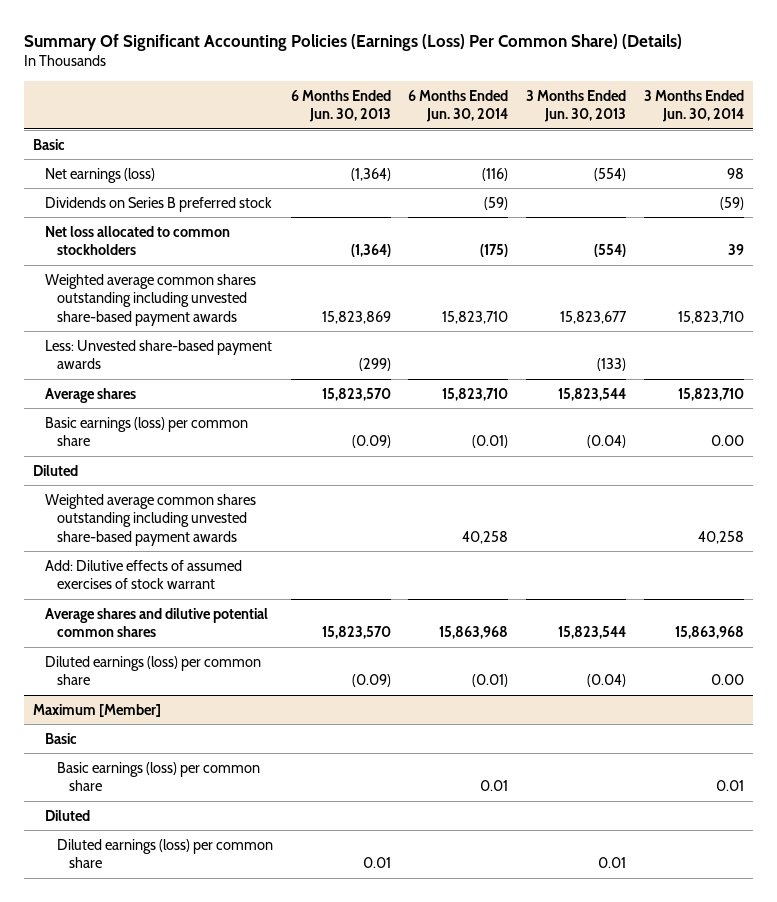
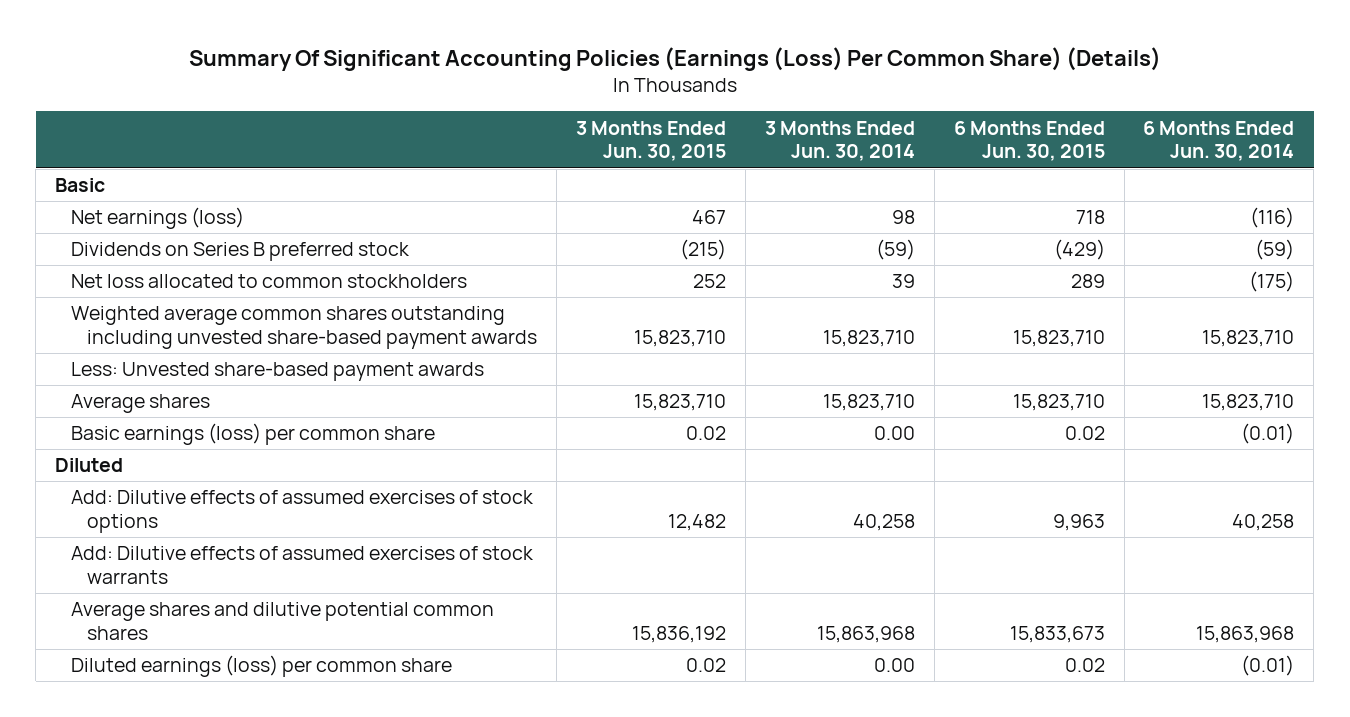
[290,89,391,123] 6 Months Ended Jun. 30, 2013 -> none
[526,89,627,123] 3 Months Ended Jun. 30, 2013 -> none
none -> [575,120,726,162] 3 Months Ended Jun. 30, 2015
none -> [953,120,1105,162] 6 Months Ended Jun. 30, 2015
[44,493,256,546] Weighted average common shares outstanding including unvested share-based payment awards -> [71,490,535,534] Add: Dilutive effects of assumed exercises of stock options
[44,559,242,590] Add: Dilutive effects of assumed exercises of stock warrant -> [71,546,535,585] Add: Dilutive effects of assumed exercises of stock warrants
[32,703,161,717] Maximum [Member] -> none
[44,732,77,744] Basic -> none
[56,761,260,792] Basic earnings (loss) per common share -> none
[44,809,90,821] Diluted -> none
[56,838,273,869] Diluted earnings (loss) per common share -> none

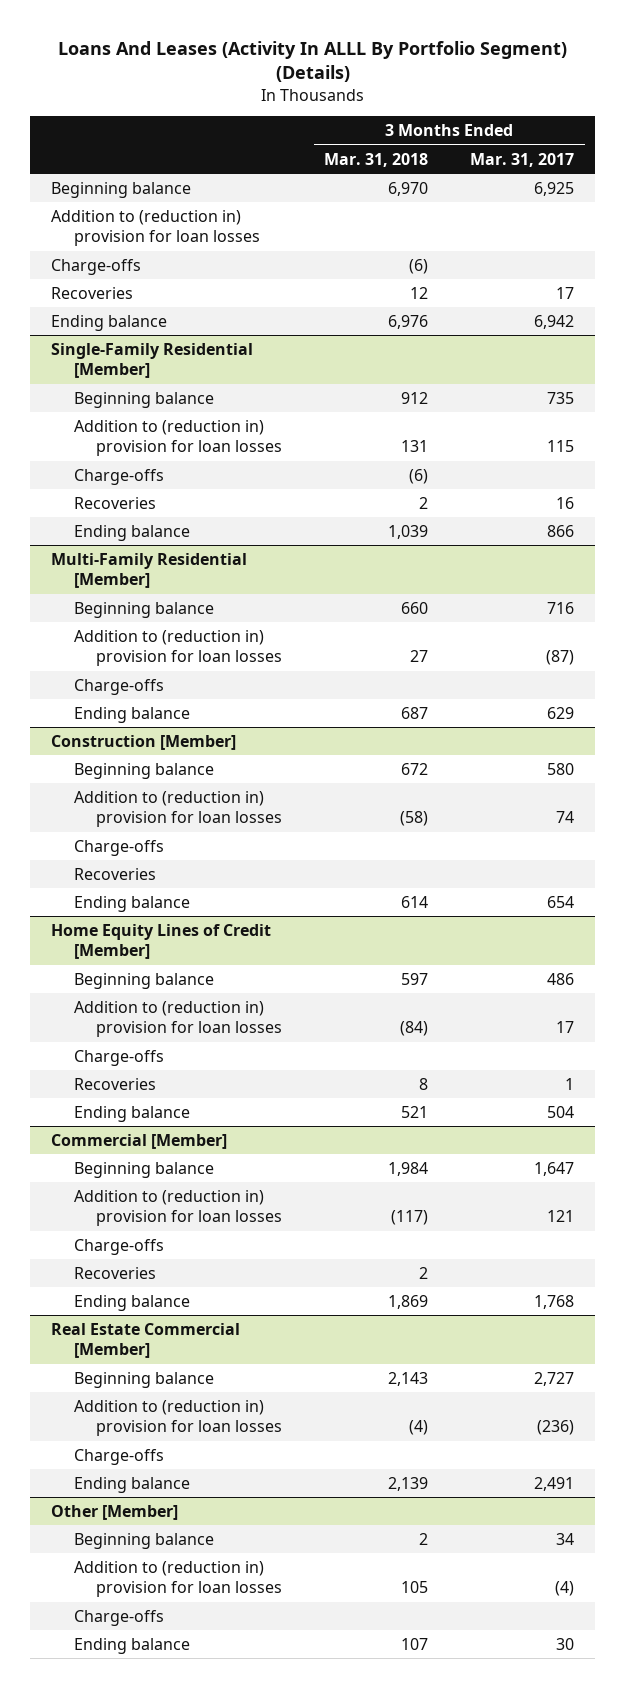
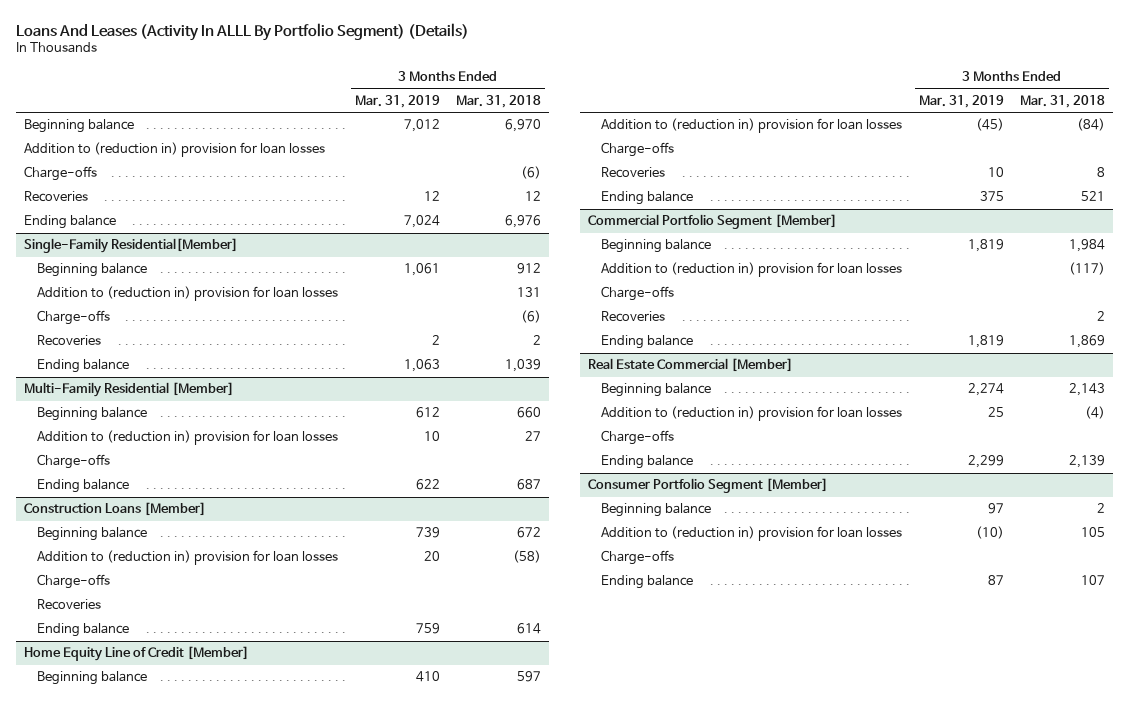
[470,152,575,167] Mar. 31, 2017 -> none
none -> [354,94,440,108] Mar. 31, 2019
[50,342,253,379] Single-Family Residential [Member] -> [24,238,239,254] Single-Family Residential[Member]
[50,734,236,750] Construction [Member] -> [24,502,207,517] Construction Loans [Member]
[50,923,271,960] Home Equity Lines of Credit [Member] -> [24,646,250,662] Home Equity Line of Credit [Member]
[50,1133,227,1149] Commercial [Member] -> [588,214,838,230] Commercial Portfolio Segment [Member]
[50,1504,178,1520] Other [Member] -> [588,478,829,494] Consumer Portfolio Segment [Member]

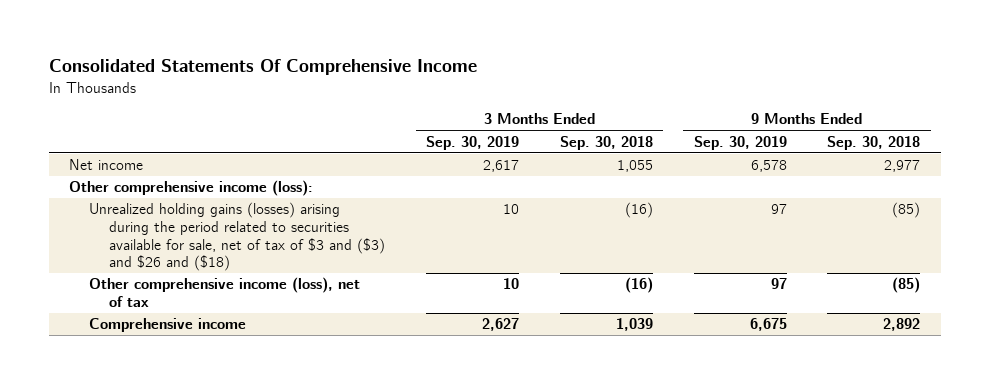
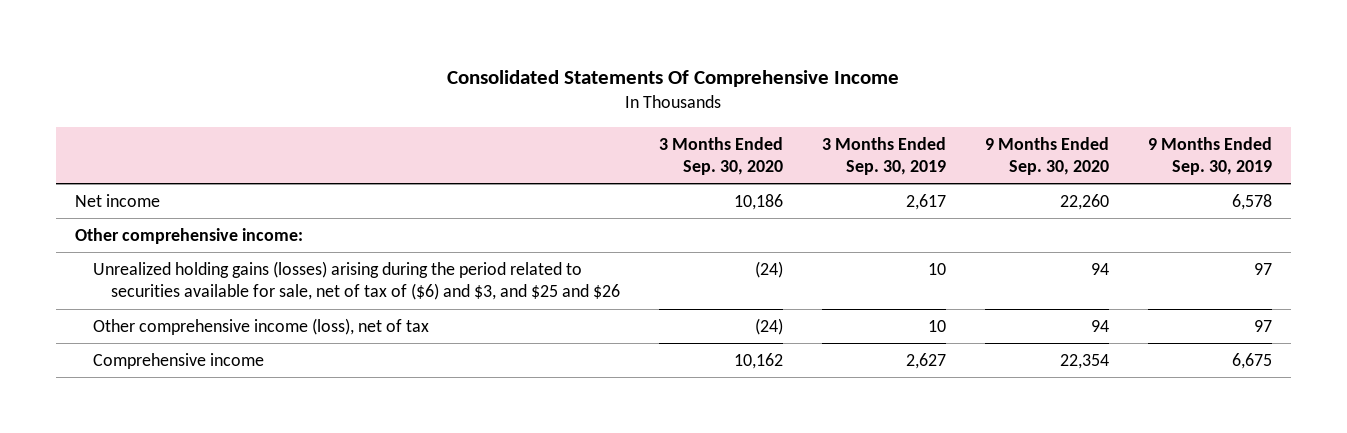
[559,135,653,150] Sep. 30, 2018 -> none
[827,135,921,150] Sep. 30, 2018 -> none
none -> [659,136,784,176] 3 Months Ended Sep. 30, 2020
none -> [984,136,1109,176] 9 Months Ended Sep. 30, 2020
[69,180,314,197] Other comprehensive income (loss): -> [75,227,304,244] Other comprehensive income:
[89,202,386,272] Unrealized holding gains (losses) arising during the period related to securities available for sale, net of tax of $3 and ($3) and $26 and ($18) -> [93,260,621,301] Unrealized holding gains (losses) arising during the period related to securities available for sale, net of tax of ($6) and $3, and $25 and $26

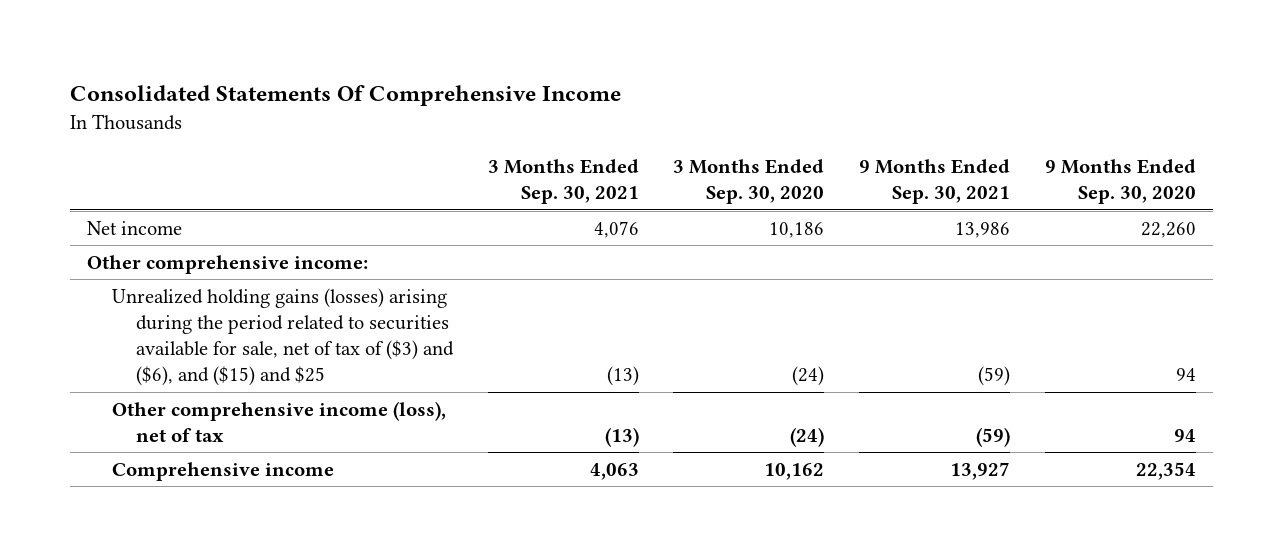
[821,136,946,176] 3 Months Ended Sep. 30, 2019 -> none
[1147,136,1272,176] 9 Months Ended Sep. 30, 2019 -> none
none -> [487,159,639,205] 3 Months Ended Sep. 30, 2021
none -> [858,159,1010,205] 9 Months Ended Sep. 30, 2021
[93,260,621,301] Unrealized holding gains (losses) arising during the period related to securities available for sale, net of tax of ($6) and $3, and $25 and $26 -> [111,287,454,387] Unrealized holding gains (losses) arising during the period related to securities available for sale, net of tax of ($3) and ($6), and ($15) and $25

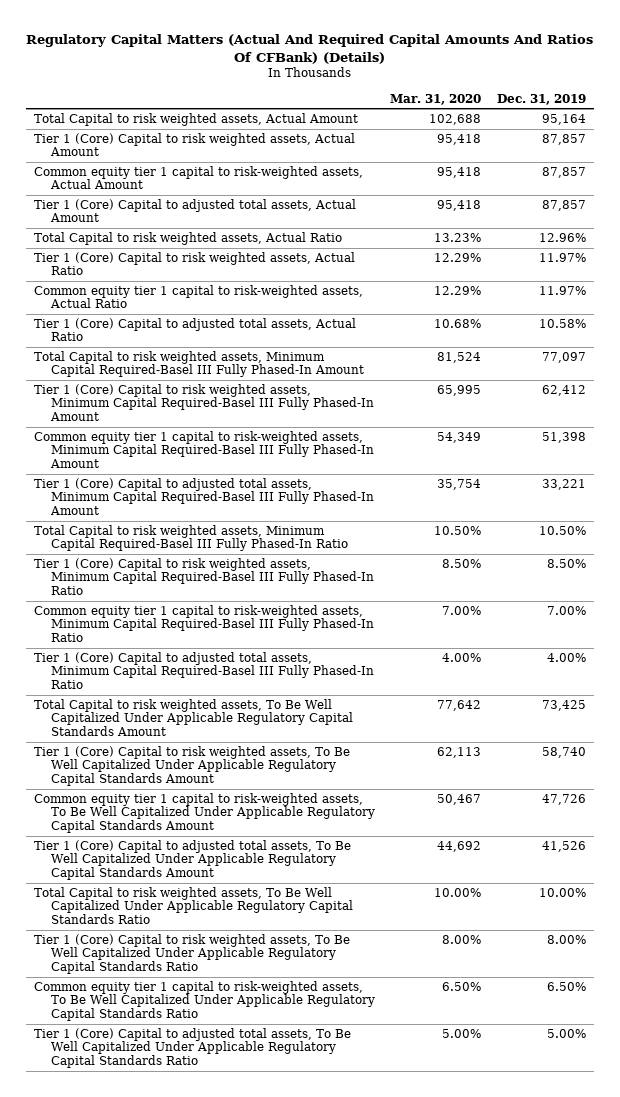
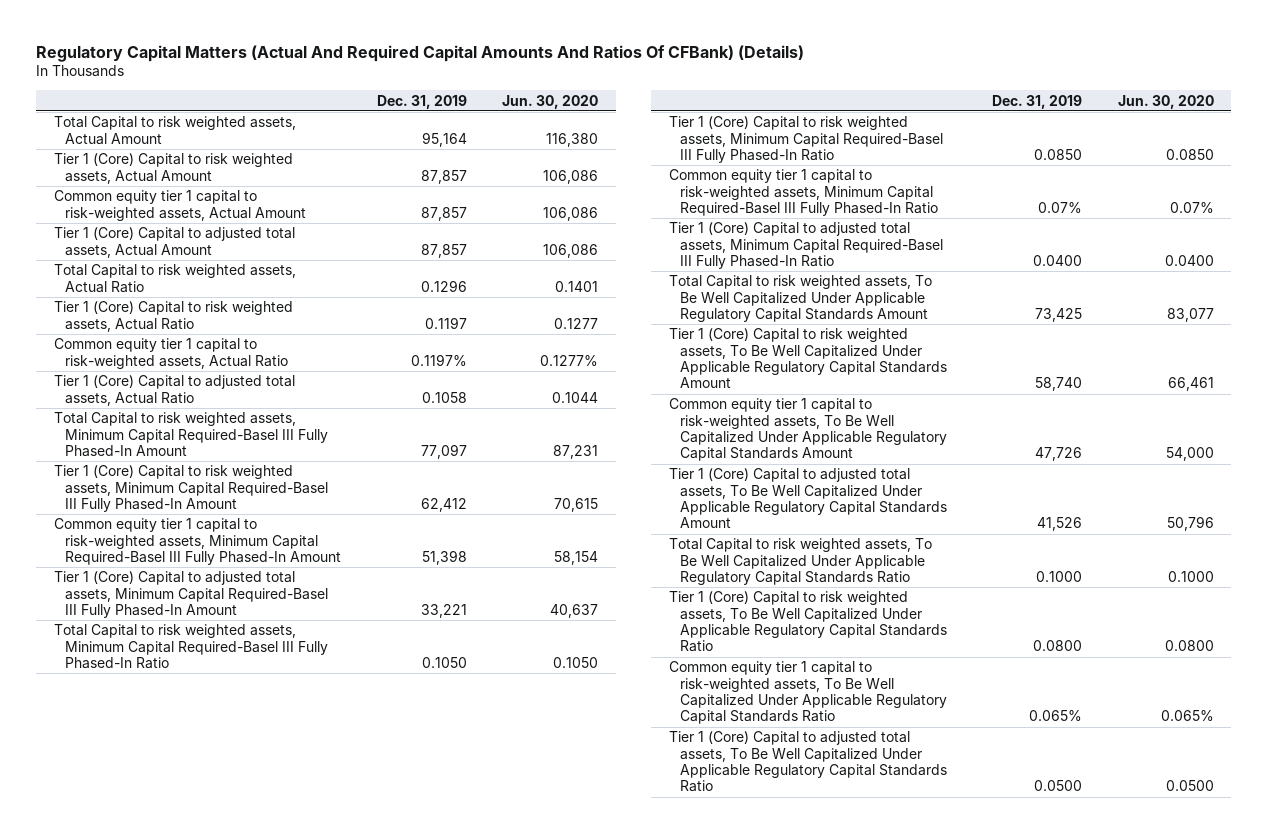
[390,93,482,105] Mar. 31, 2020 -> none
none -> [502,94,599,109] Jun. 30, 2020
[538,233,586,243] 12.96% -> [420,279,467,292] 0.1296
[538,253,586,263] 11.97% -> [424,316,467,329] 0.1197
[538,286,586,296] 11.97% -> [410,353,467,366] 0.1197%
[538,319,586,329] 10.58% -> [421,391,467,403] 0.1058
[538,526,586,536] 10.50% -> [421,657,467,669] 0.1050
[546,559,586,569] 8.50% -> [1033,149,1082,161] 0.0850
[546,606,586,616] 7.00% -> [1037,202,1082,214] 0.07%
[546,653,586,663] 4.00% -> [1032,255,1082,267] 0.0400
[538,888,586,898] 10.00% -> [1035,571,1082,583] 0.1000
[546,935,586,945] 8.00% -> [1032,640,1082,652] 0.0800
[546,982,586,992] 6.50% -> [1028,710,1082,722] 0.065%
[546,1029,586,1039] 5.00% -> [1033,780,1082,792] 0.0500

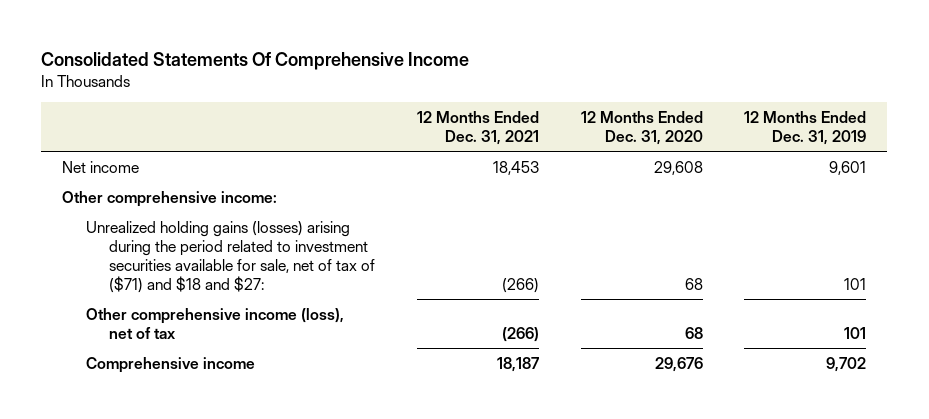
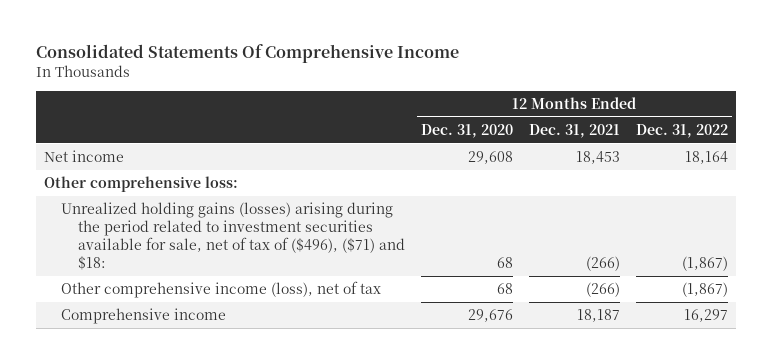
[744,111,867,146] 12 Months Ended Dec. 31, 2019 -> none
none -> [636,123,729,138] Dec. 31, 2022
[62,190,278,207] Other comprehensive income: -> [44,176,239,193] Other comprehensive loss:
[85,220,375,293] Unrealized holding gains (losses) arising during the period related to investment securities available for sale, net of tax of ($71) and $18 and $27: -> [60,202,405,270] Unrealized holding gains (losses) arising during the period related to investment securities available for sale, net of tax of ($496), ($71) and $18:

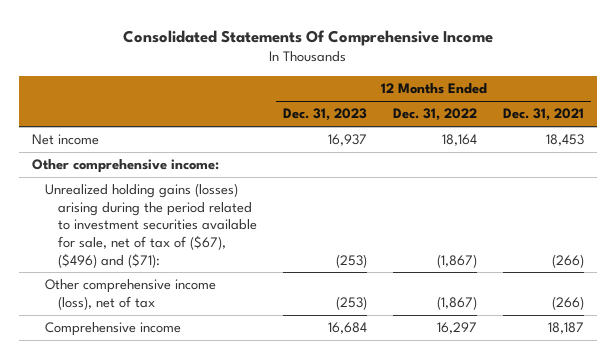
[420,123,513,138] Dec. 31, 2020 -> none
none -> [283,108,368,122] Dec. 31, 2023
[44,176,239,193] Other comprehensive loss: -> [32,159,220,174] Other comprehensive income:
[60,202,405,270] Unrealized holding gains (losses) arising during the period related to investment securities available for sale, net of tax of ($496), ($71) and $18: -> [45,183,257,268] Unrealized holding gains (losses) arising during the period related to investment securities available for sale, net of tax of ($67), ($496) and ($71):

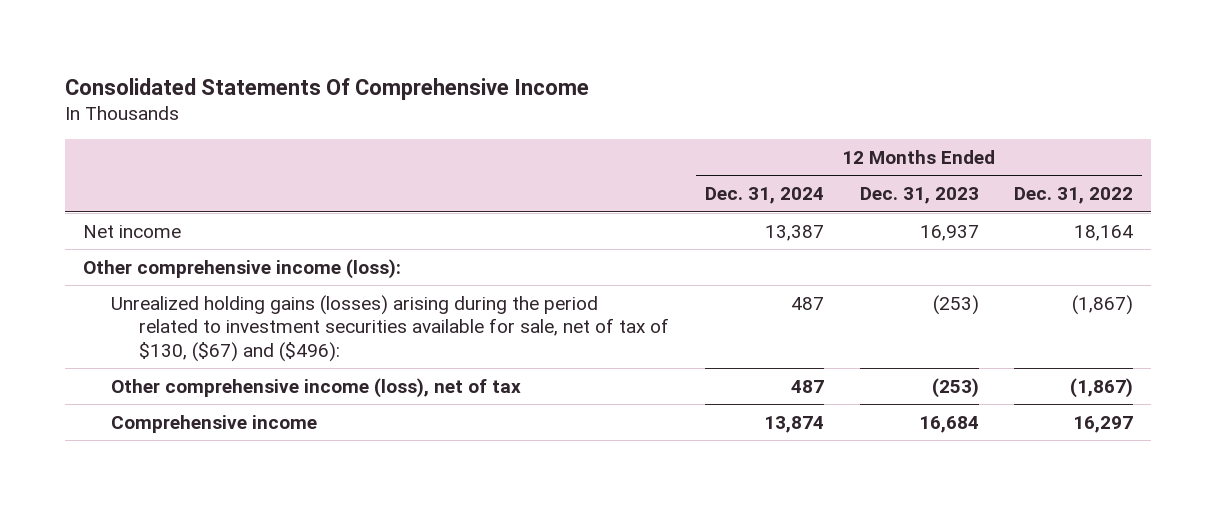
[503,108,585,122] Dec. 31, 2021 -> none
none -> [705,187,825,205] Dec. 31, 2024
[32,159,220,174] Other comprehensive income: -> [83,258,402,279] Other comprehensive income (loss):
[45,183,257,268] Unrealized holding gains (losses) arising during the period related to investment securities available for sale, net of tax of ($67), ($496) and ($71): -> [111,294,670,362] Unrealized holding gains (losses) arising during the period related to investment securities available for sale, net of tax of $130, ($67) and ($496):

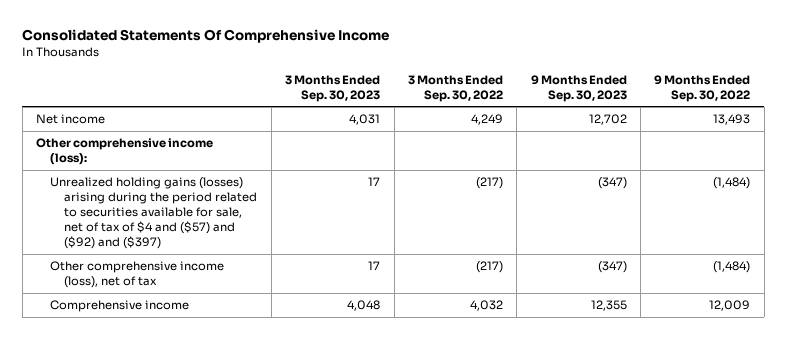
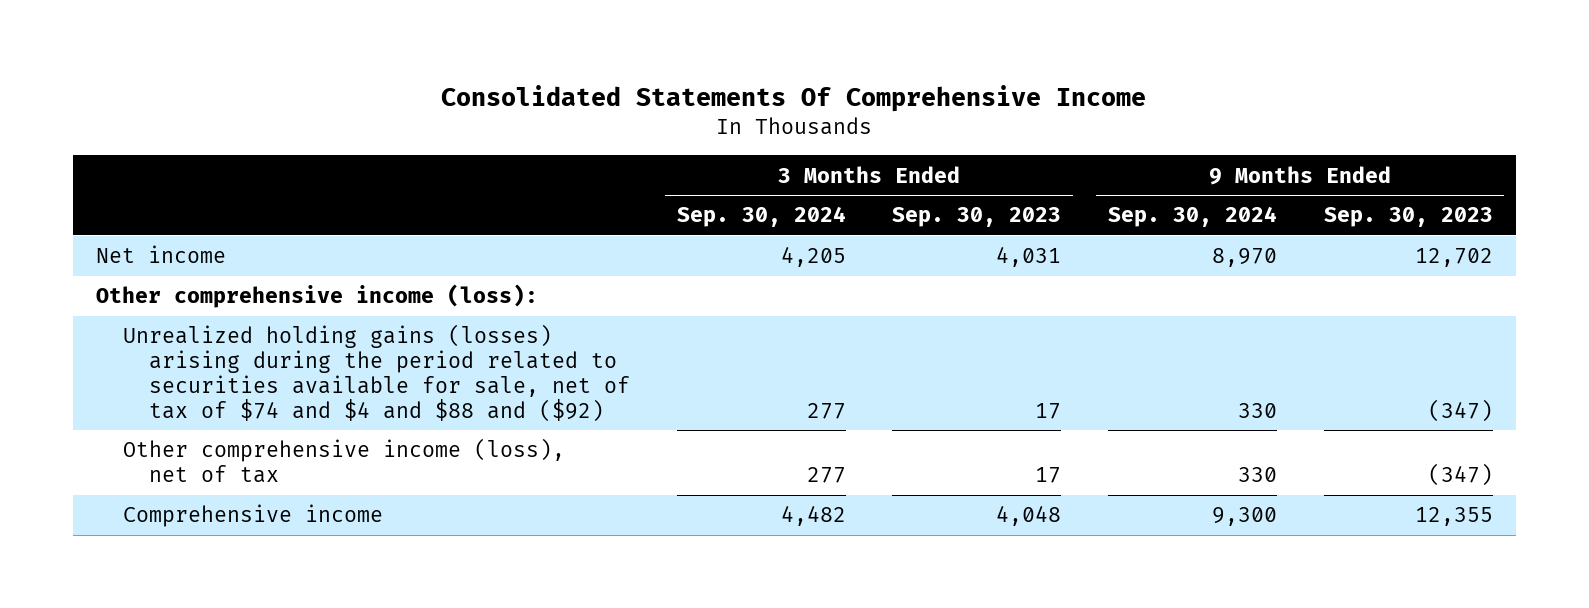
[407,74,503,102] 3 Months Ended Sep. 30, 2022 -> none
[654,74,751,102] 9 Months Ended Sep. 30, 2022 -> none
none -> [676,206,846,228] Sep. 30, 2024
none -> [1107,206,1277,228] Sep. 30, 2024
[50,177,258,250] Unrealized holding gains (losses) arising during the period related to securities available for sale, net of tax of $4 and ($57) and ($92) and ($397) -> [122,324,631,422] Unrealized holding gains (losses) arising during the period related to securities available for sale, net of tax of $74 and $4 and $88 and ($92)

